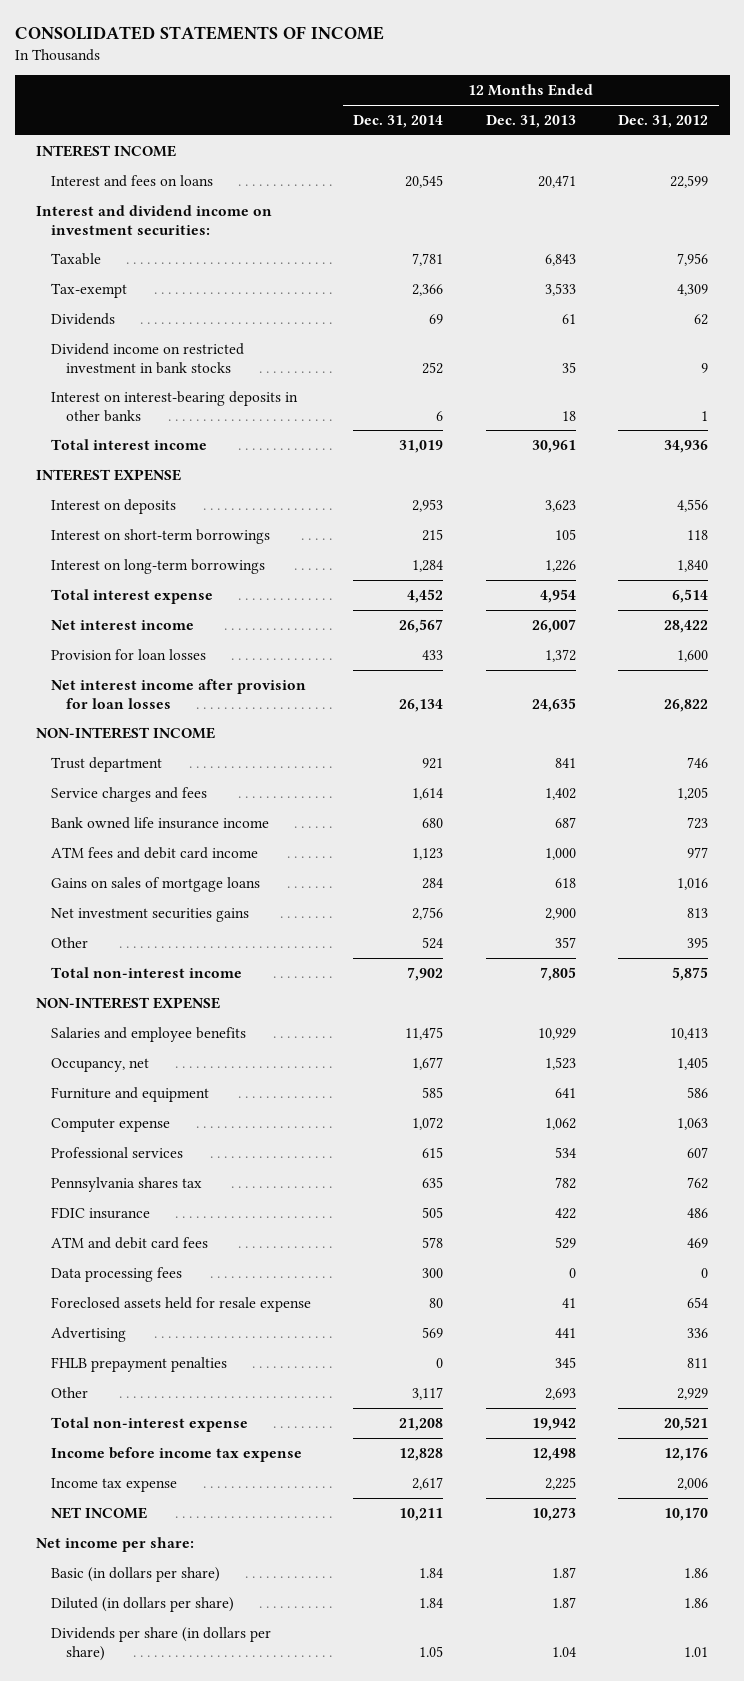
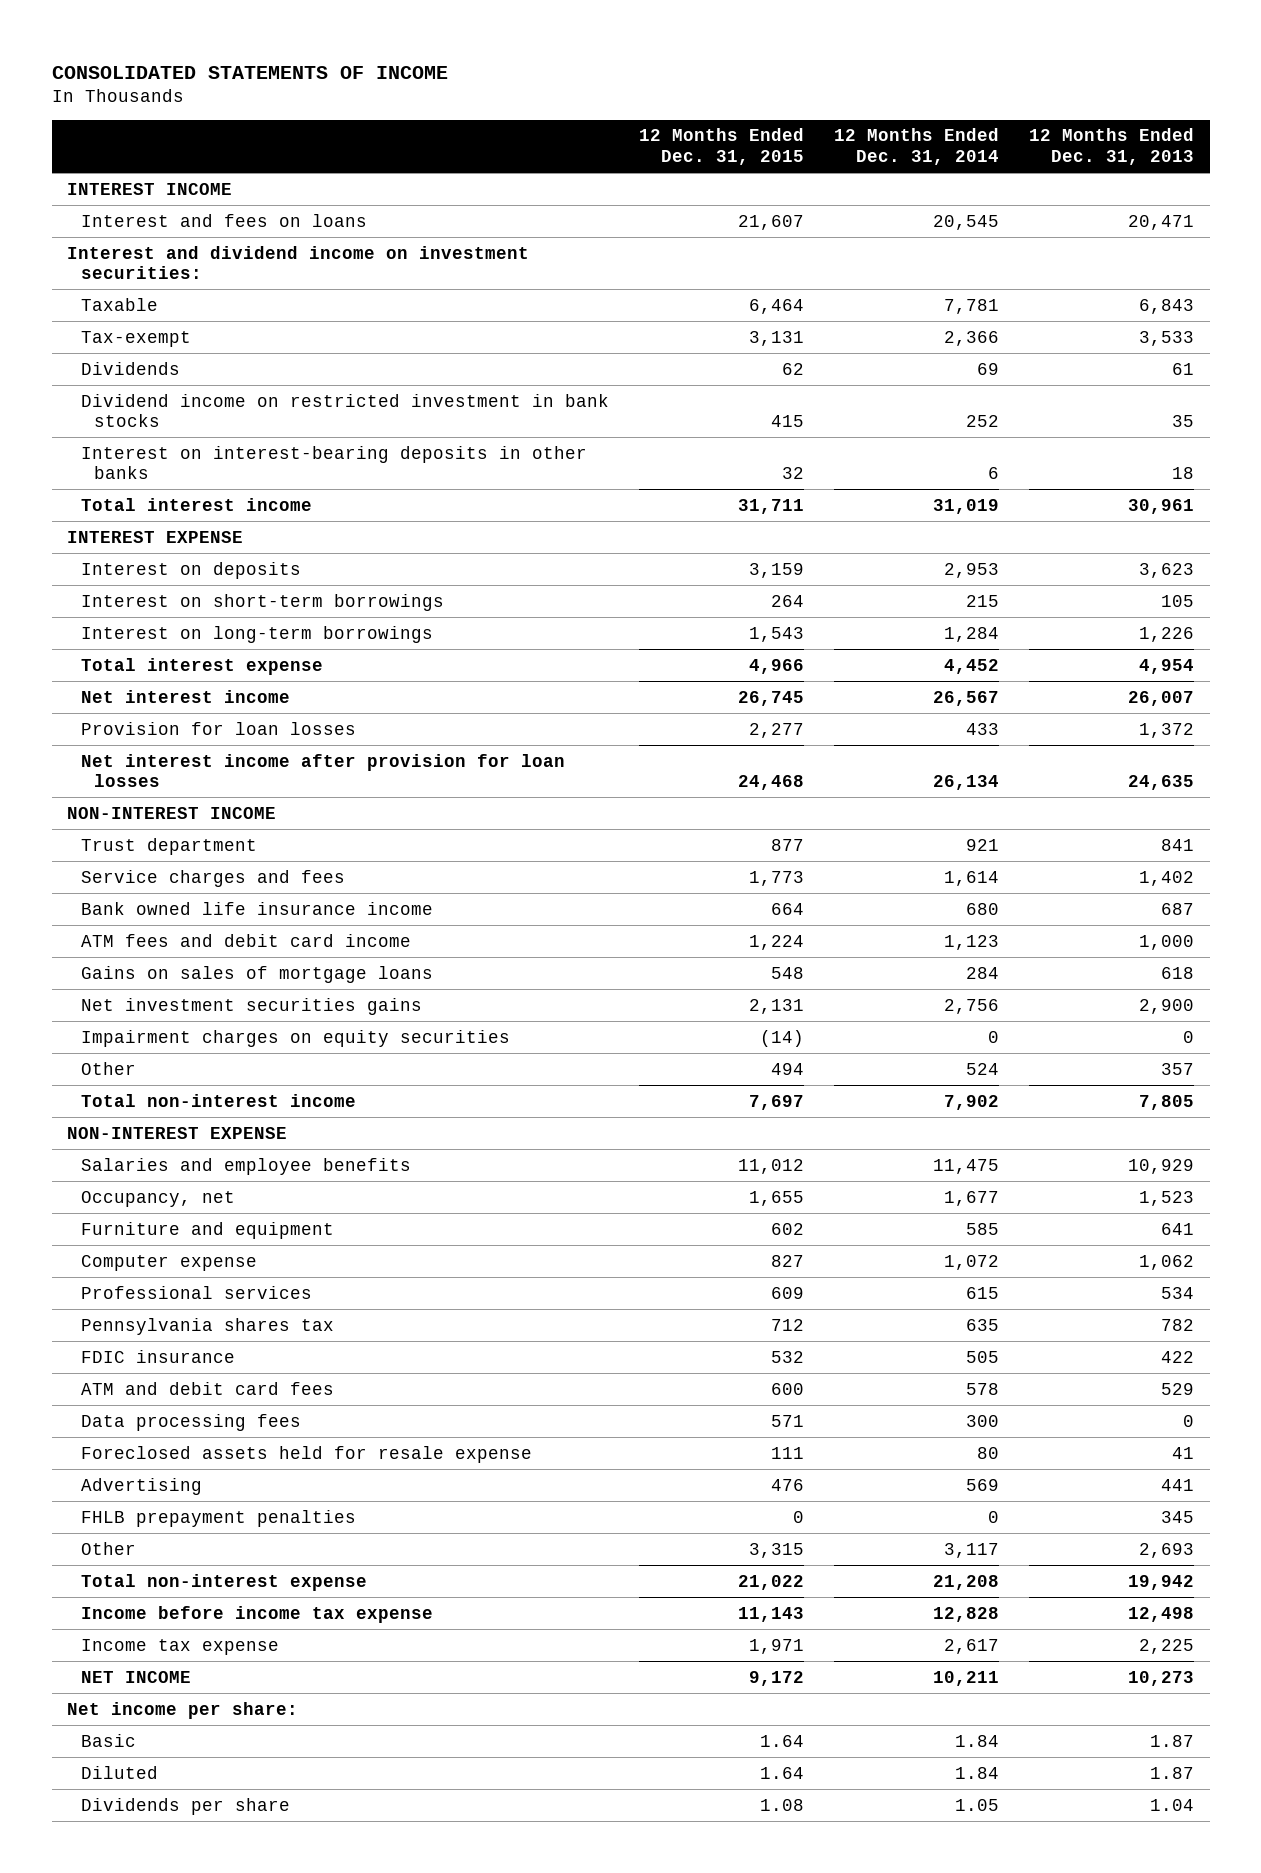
[618,114,709,128] Dec. 31, 2012 -> none
none -> [638,128,804,166] 12 Months Ended Dec. 31, 2015
none -> [80,1029,510,1047] Impairment charges on equity securities
[50,1566,220,1582] Basic (in dollars per share) -> [80,1733,136,1747] Basic
[50,1596,234,1612] Diluted (in dollars per share) -> [80,1765,158,1779] Diluted
[50,1626,271,1661] Dividends per share (in dollars per share) -> [80,1797,290,1815] Dividends per share

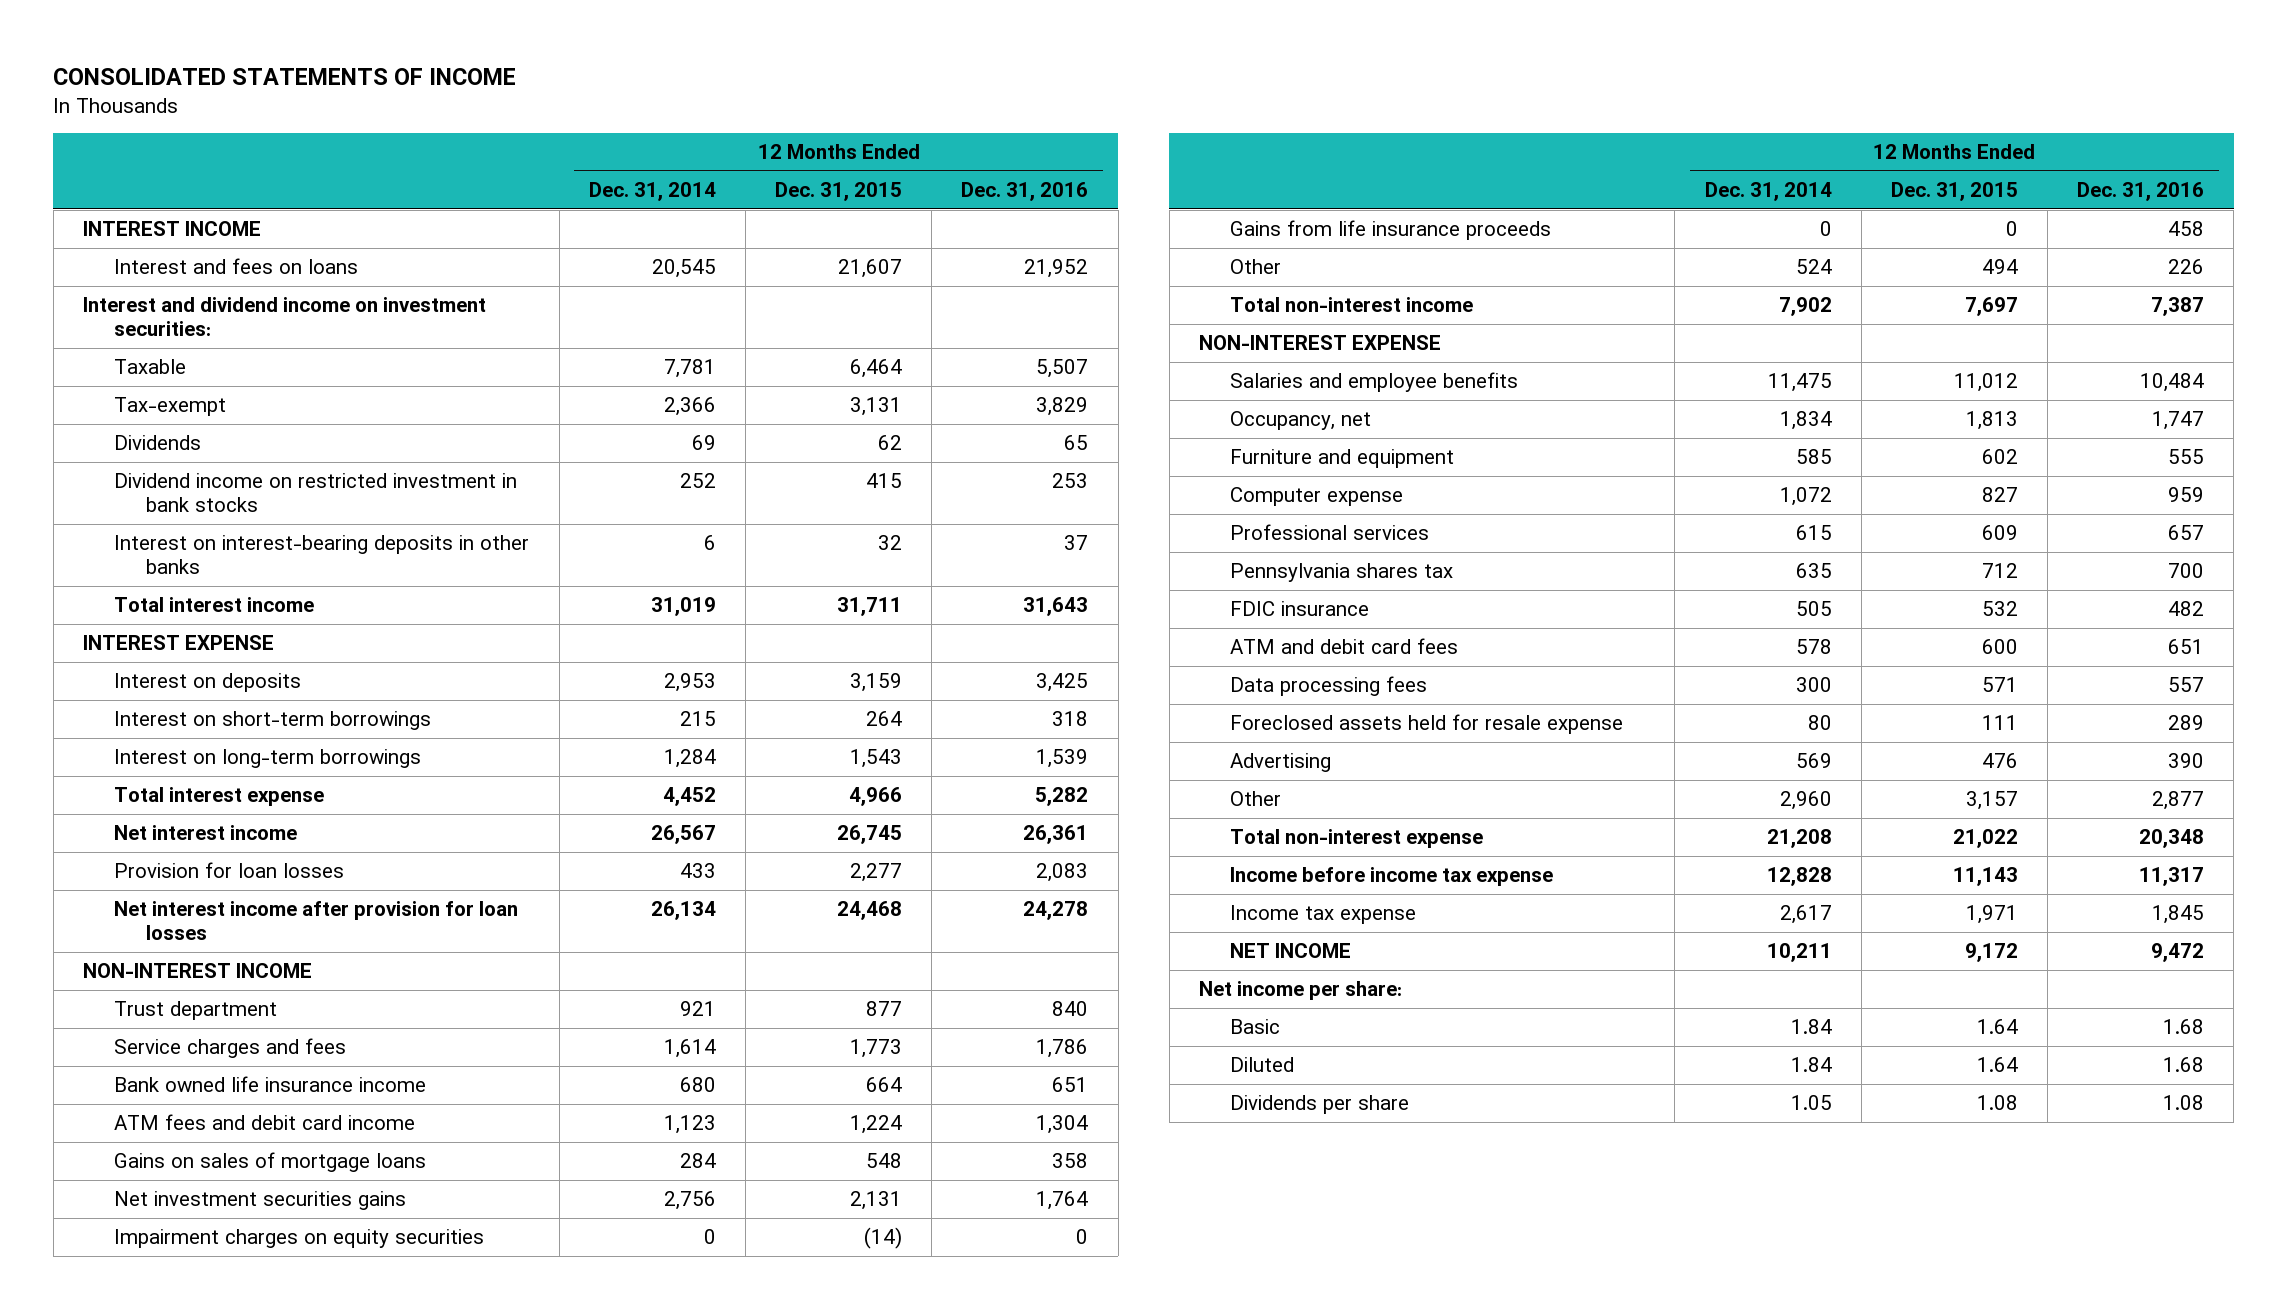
[1029,128,1195,166] 12 Months Ended Dec. 31, 2013 -> none
none -> [961,181,1089,201] Dec. 31, 2016
none -> [1230,220,1552,241] Gains from life insurance proceeds
[748,1190,804,1206] 1,655 -> [1965,411,2018,431] 1,813
[944,1190,1000,1206] 1,677 -> [1779,411,1832,431] 1,834
[80,1509,356,1527] FHLB prepayment penalties -> none
[748,1542,804,1558] 3,315 -> [1965,791,2018,811] 3,157
[944,1542,1000,1558] 3,117 -> [1779,791,1832,811] 2,960

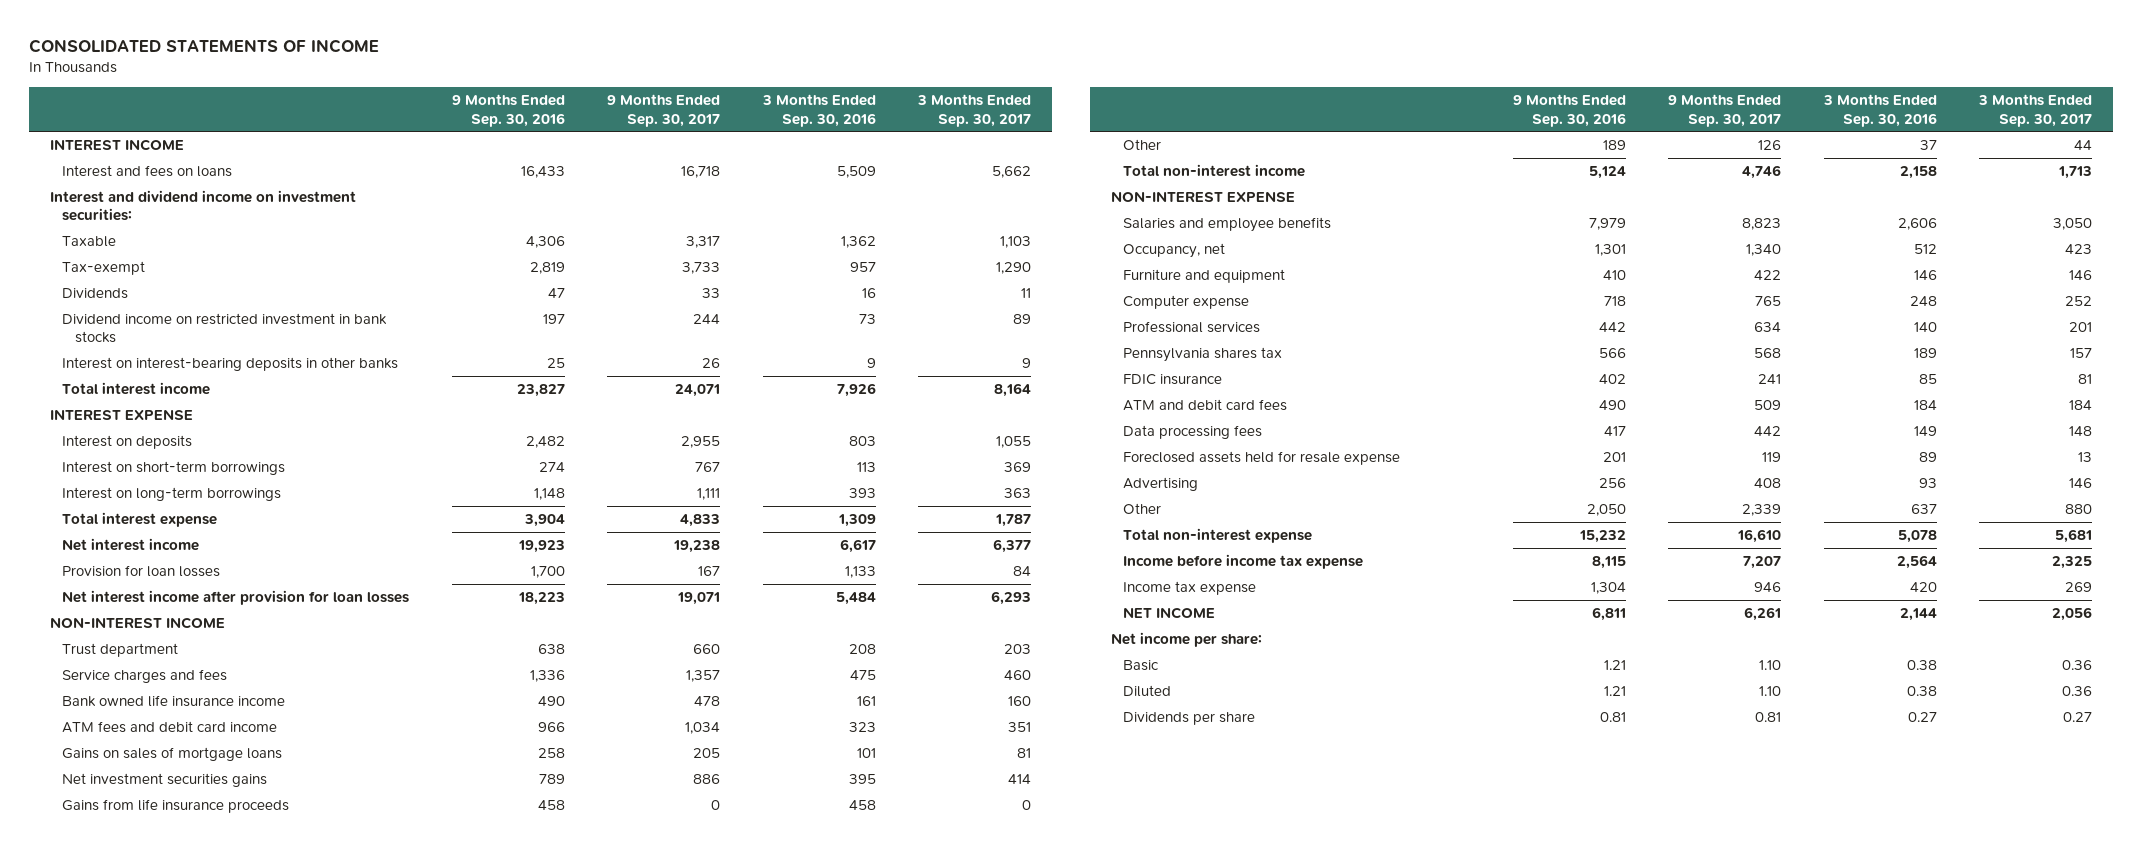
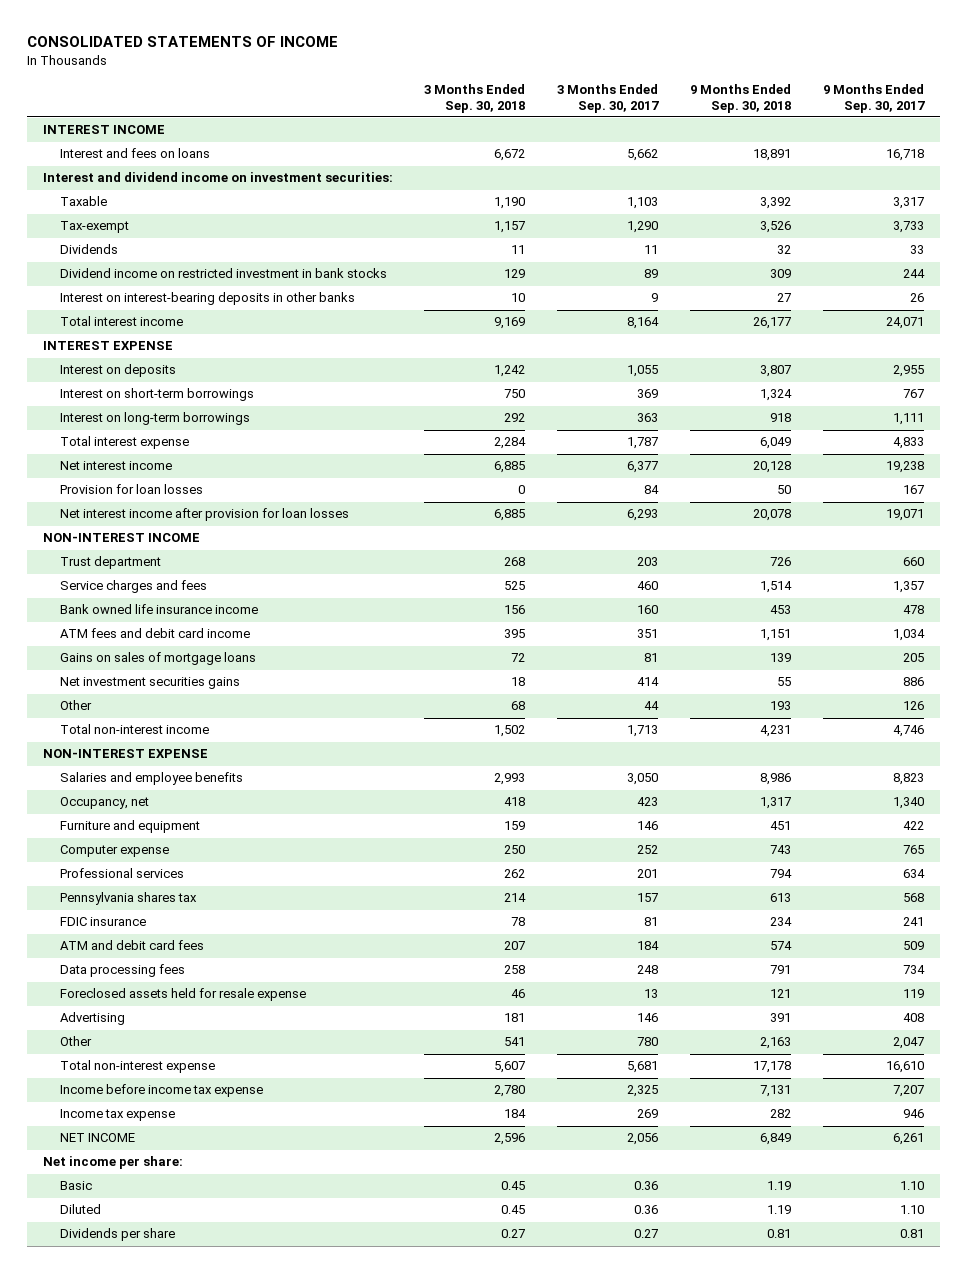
[451,94,565,127] 9 Months Ended Sep. 30, 2016 -> none
[761,94,876,127] 3 Months Ended Sep. 30, 2016 -> none
none -> [424,84,526,113] 3 Months Ended Sep. 30, 2018
none -> [690,84,792,113] 9 Months Ended Sep. 30, 2018
[62,799,290,814] Gains from life insurance proceeds -> none
[1754,426,1782,437] 442 -> [902,965,925,975] 734
[2069,426,2093,437] 148 -> [637,965,659,975] 248
[1742,504,1782,517] 2,339 -> [892,1037,924,1050] 2,047
[2065,504,2093,515] 880 -> [637,1037,659,1047] 780

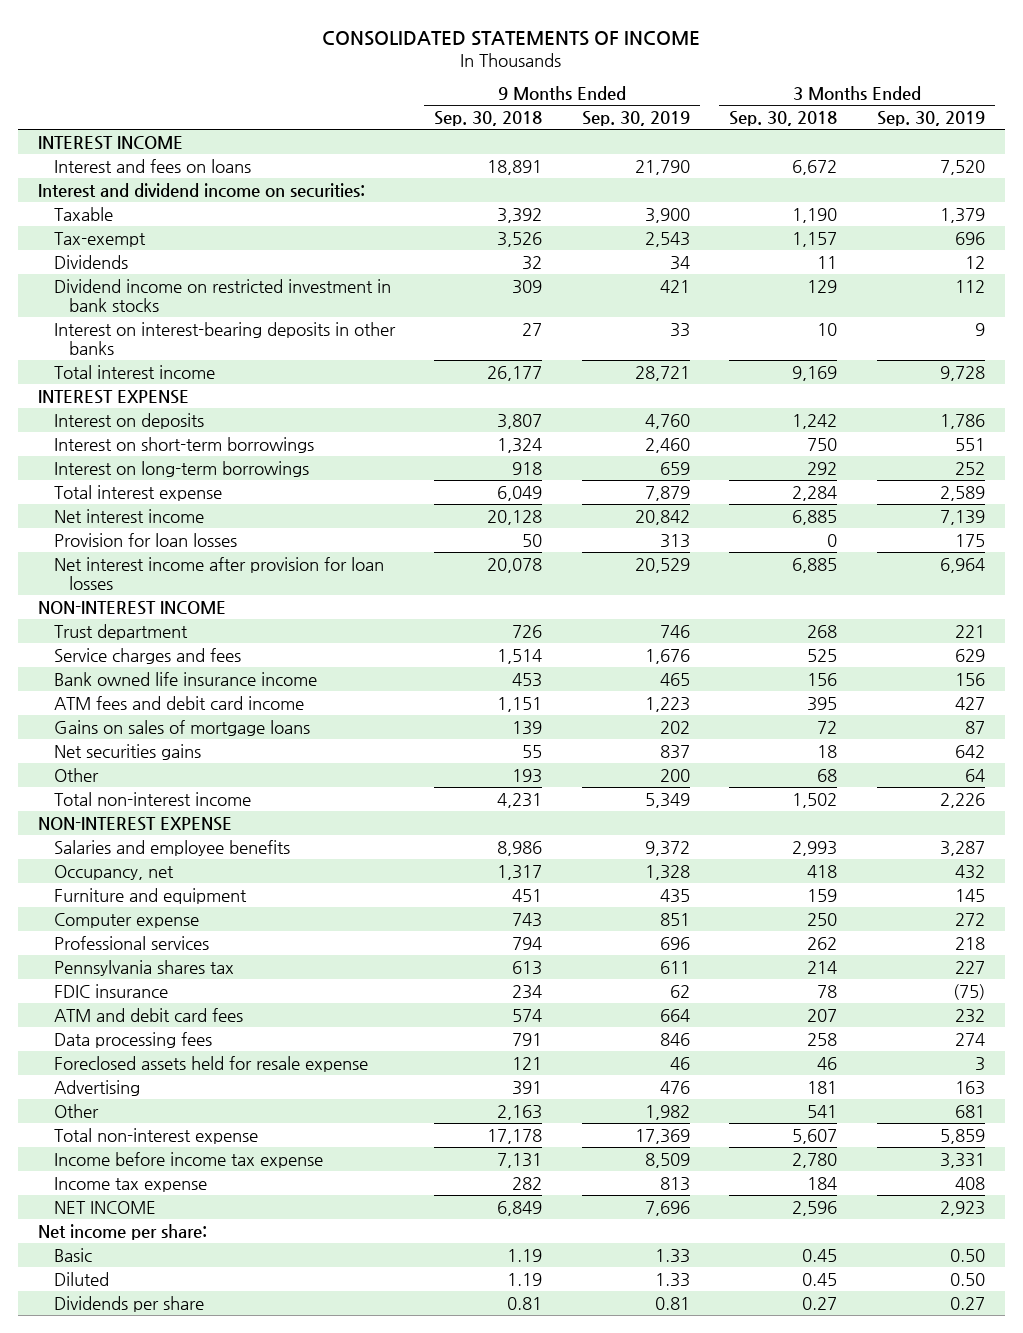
[557,84,660,113] 3 Months Ended Sep. 30, 2017 -> none
[822,84,925,113] 9 Months Ended Sep. 30, 2017 -> none
none -> [581,111,690,127] Sep. 30, 2019
none -> [876,111,985,127] Sep. 30, 2019
[42,172,393,183] Interest and dividend income on investment securities: -> [38,182,366,198] Interest and dividend income on securities:
[60,677,241,690] Net investment securities gains -> [53,743,201,760] Net securities gains

